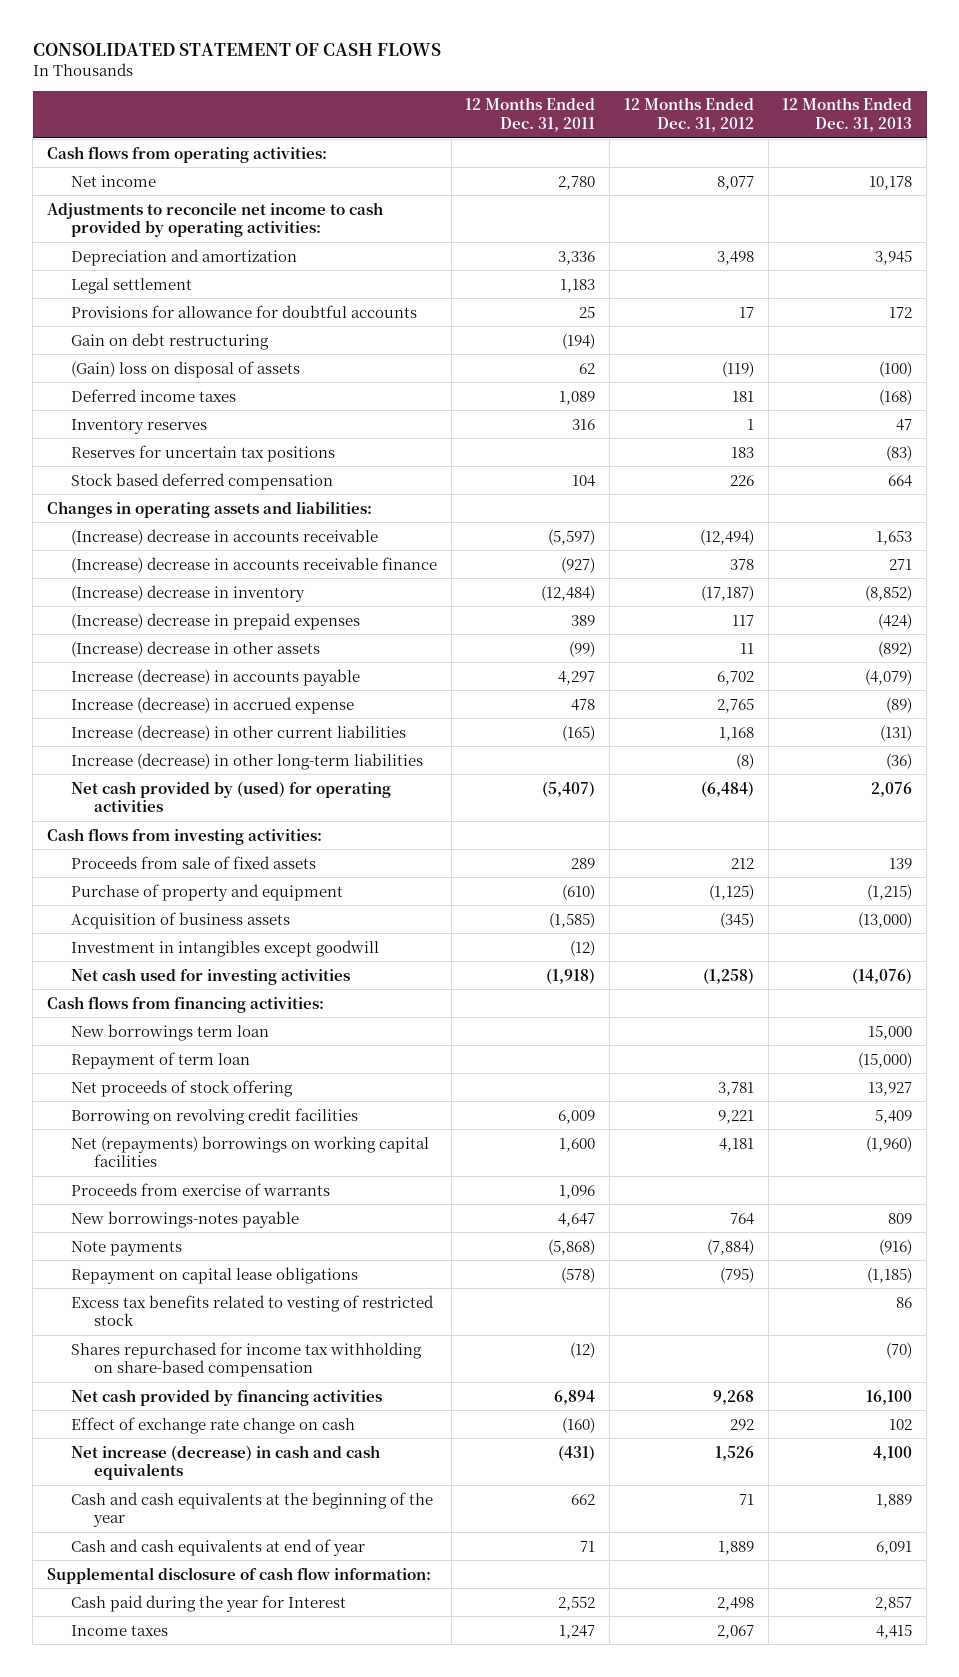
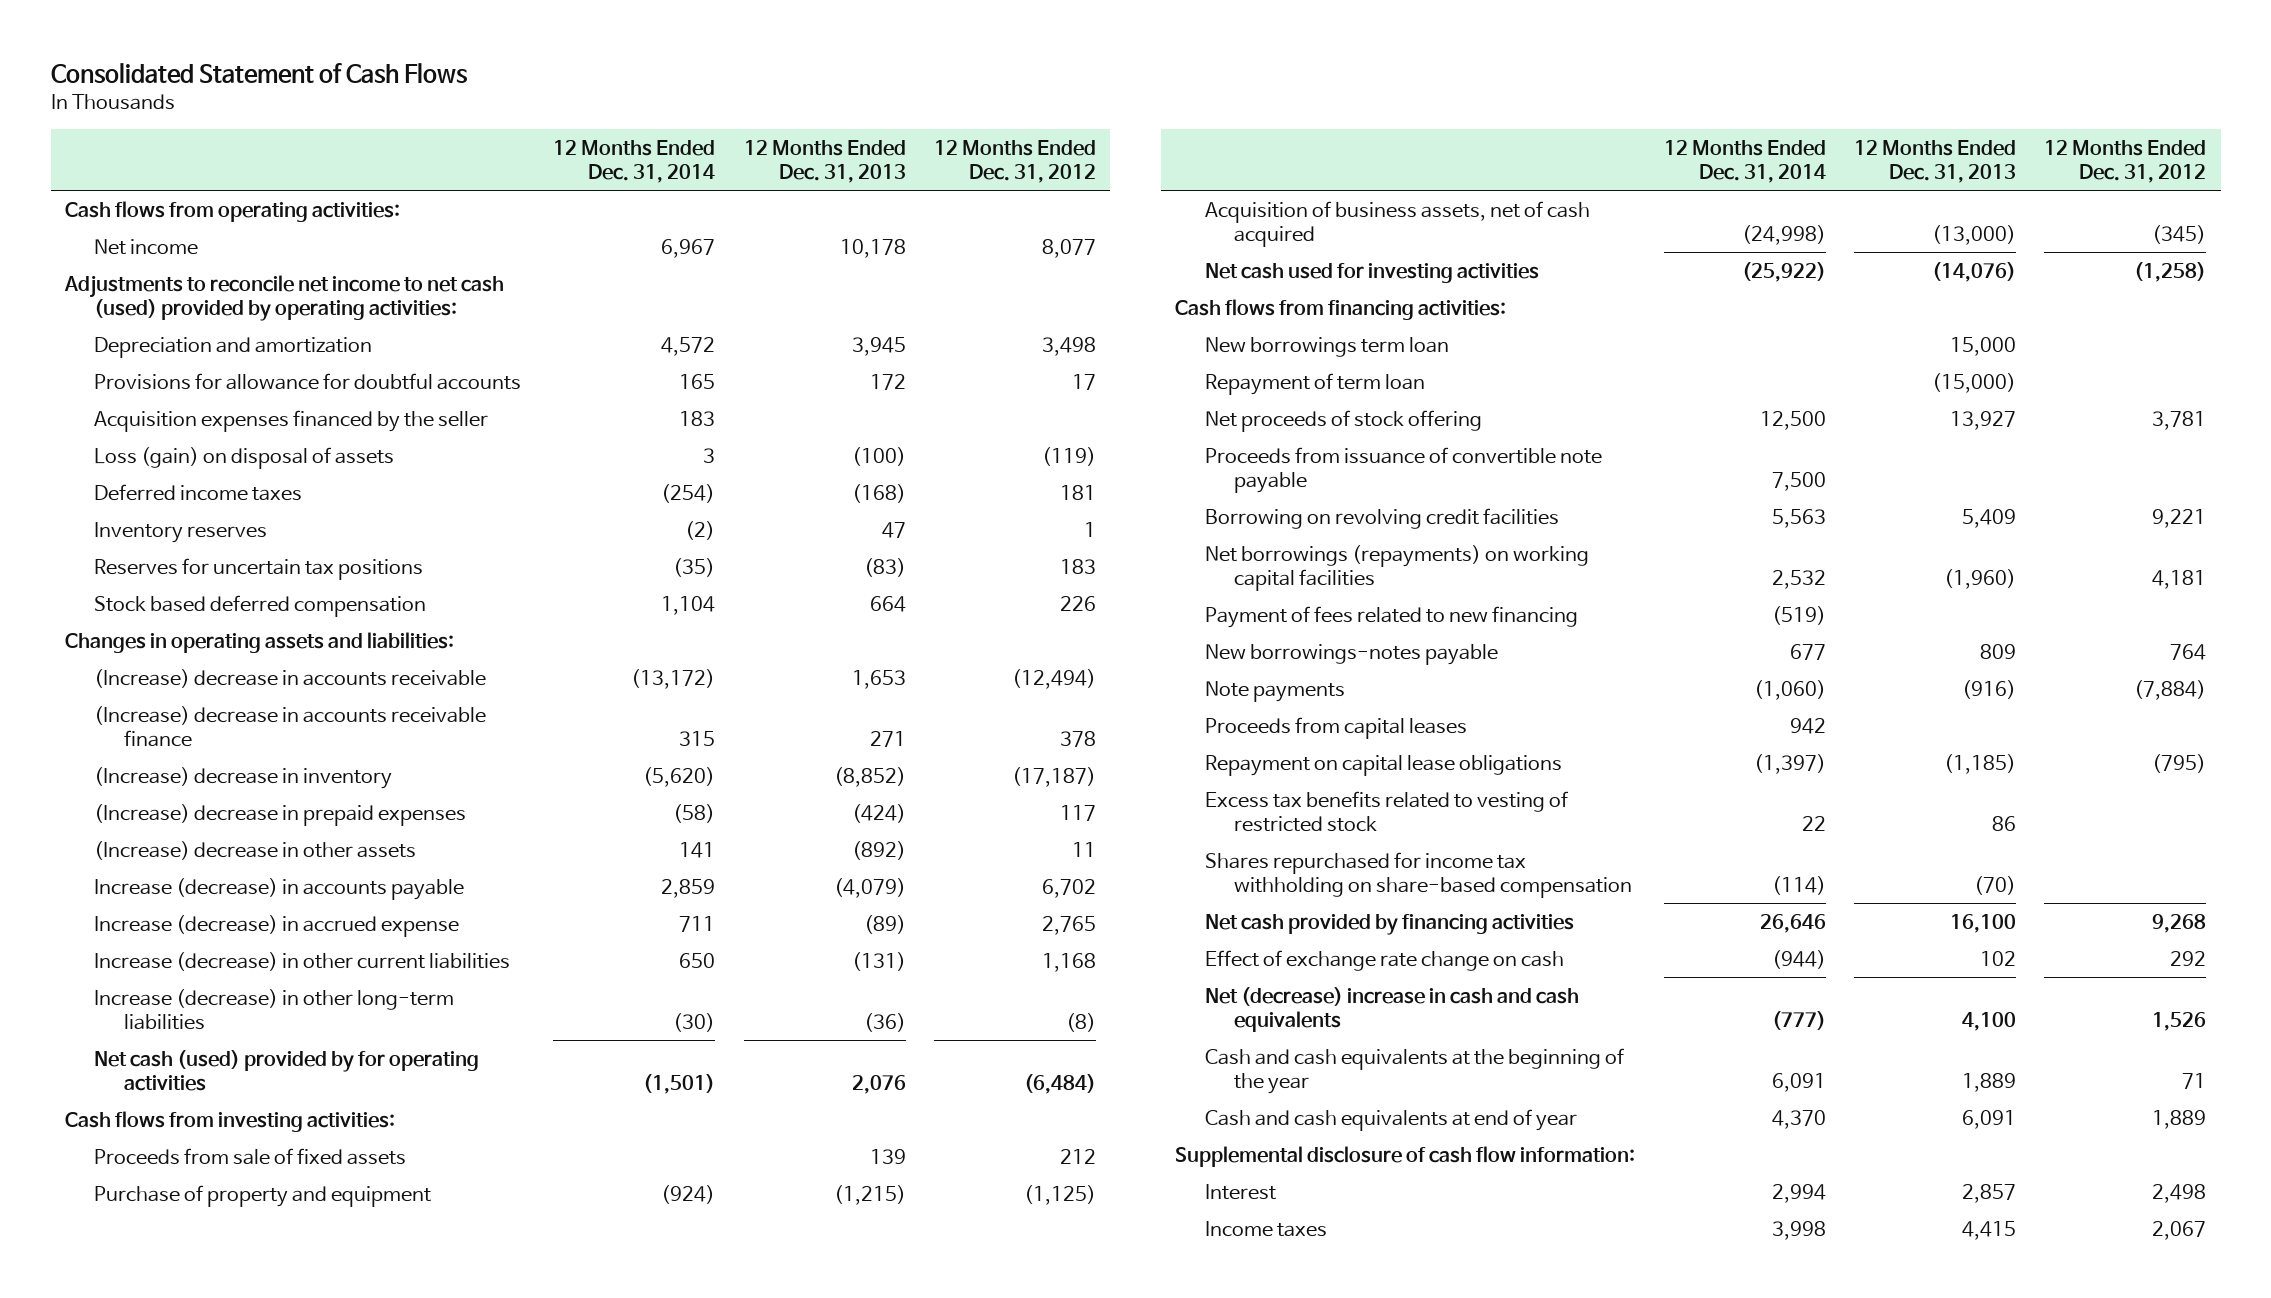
[32,42,441,56] CONSOLIDATED STATEMENT OF CASH FLOWS -> [50,62,468,84] Consolidated Statement of Cash Flows
[465,97,596,132] 12 Months Ended Dec. 31, 2011 -> none
none -> [553,140,716,184] 12 Months Ended Dec. 31, 2014
[47,201,384,238] Adjustments to reconcile net income to cash provided by operating activities: -> [63,274,504,321] Adjustments to reconcile net income to net cash (used) provided by operating activities:
[70,277,192,294] Legal settlement -> none
[70,332,269,350] Gain on debt restructuring -> none
none -> [94,409,489,432] Acquisition expenses financed by the seller
[70,360,300,378] (Gain) loss on disposal of assets -> [94,446,395,469] Loss (gain) on disposal of assets
[70,780,391,813] Net cash provided by (used) for operating activities -> [94,1049,480,1091] Net cash (used) provided by for operating activities
[70,939,379,957] Investment in intangibles except goodwill -> none
[70,911,290,929] Acquisition of business assets -> [1204,200,1590,247] Acquisition of business assets, net of cash acquired
none -> [1204,446,1602,493] Proceeds from issuance of convertible note payable
[70,1182,330,1196] Proceeds from exercise of warrants -> none
[70,1135,429,1168] Net (repayments) borrowings on working capital facilities -> [1204,544,1589,591] Net borrowings (repayments) on working capital facilities
none -> [1204,605,1578,628] Payment of fees related to new financing
none -> [1204,716,1467,739] Proceeds from capital leases
[70,1444,380,1481] Net increase (decrease) in cash and cash equivalents -> [1204,986,1579,1032] Net (decrease) increase in cash and cash equivalents
[70,1594,346,1612] Cash paid during the year for Interest -> [1204,1183,1276,1200] Interest

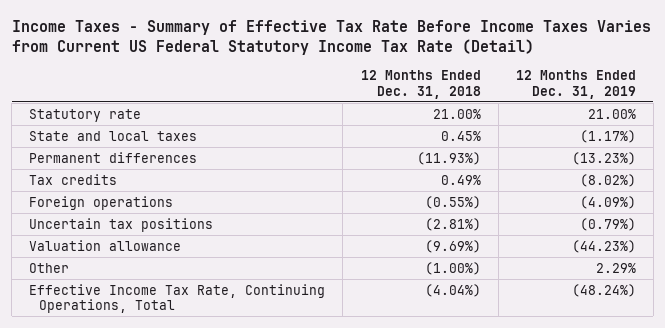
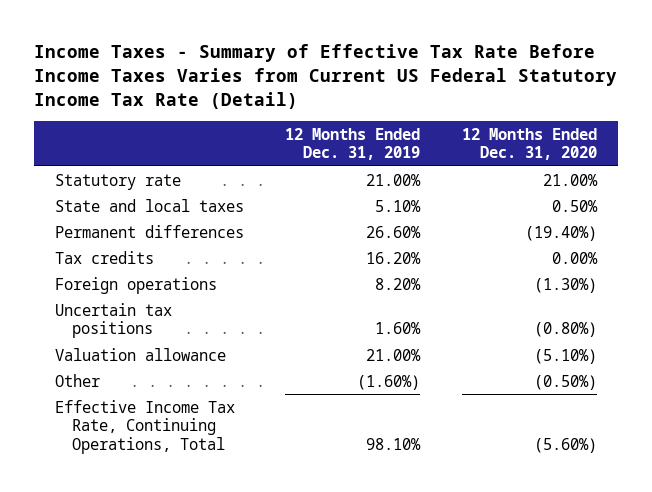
[360,70,481,99] 12 Months Ended Dec. 31, 2018 -> none
none -> [462,127,598,161] 12 Months Ended Dec. 31, 2020
[579,129,636,143] (1.17%) -> [375,199,422,212] 5.10%
[571,151,636,165] (13.23%) -> [366,225,422,238] 26.60%
[579,173,636,187] (8.02%) -> [366,251,422,264] 16.20%
[579,195,636,209] (4.09%) -> [375,277,422,290] 8.20%
[579,217,636,231] (0.79%) -> [375,322,422,335] 1.60%
[571,239,636,253] (44.23%) -> [366,348,422,361] 21.00%
[595,262,636,273] 2.29% -> [357,374,421,390] (1.60%)
[571,283,636,297] (48.24%) -> [366,438,422,451] 98.10%

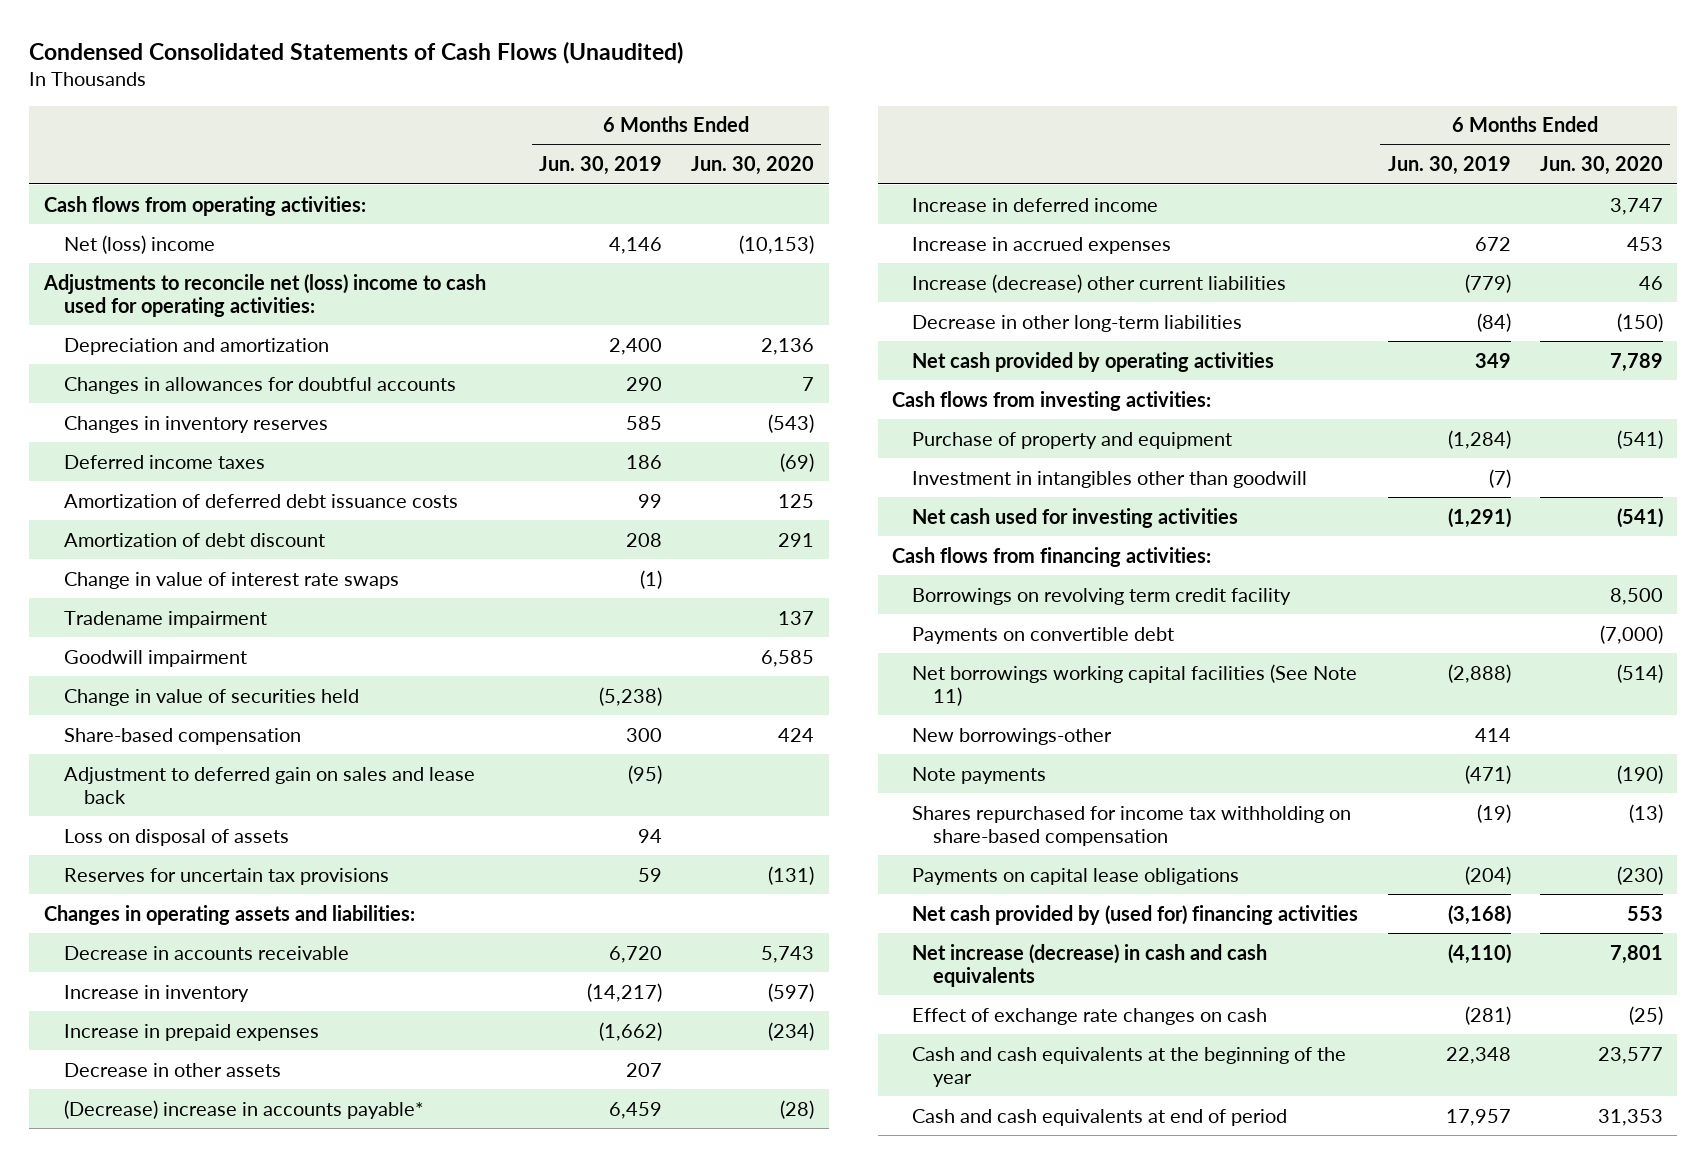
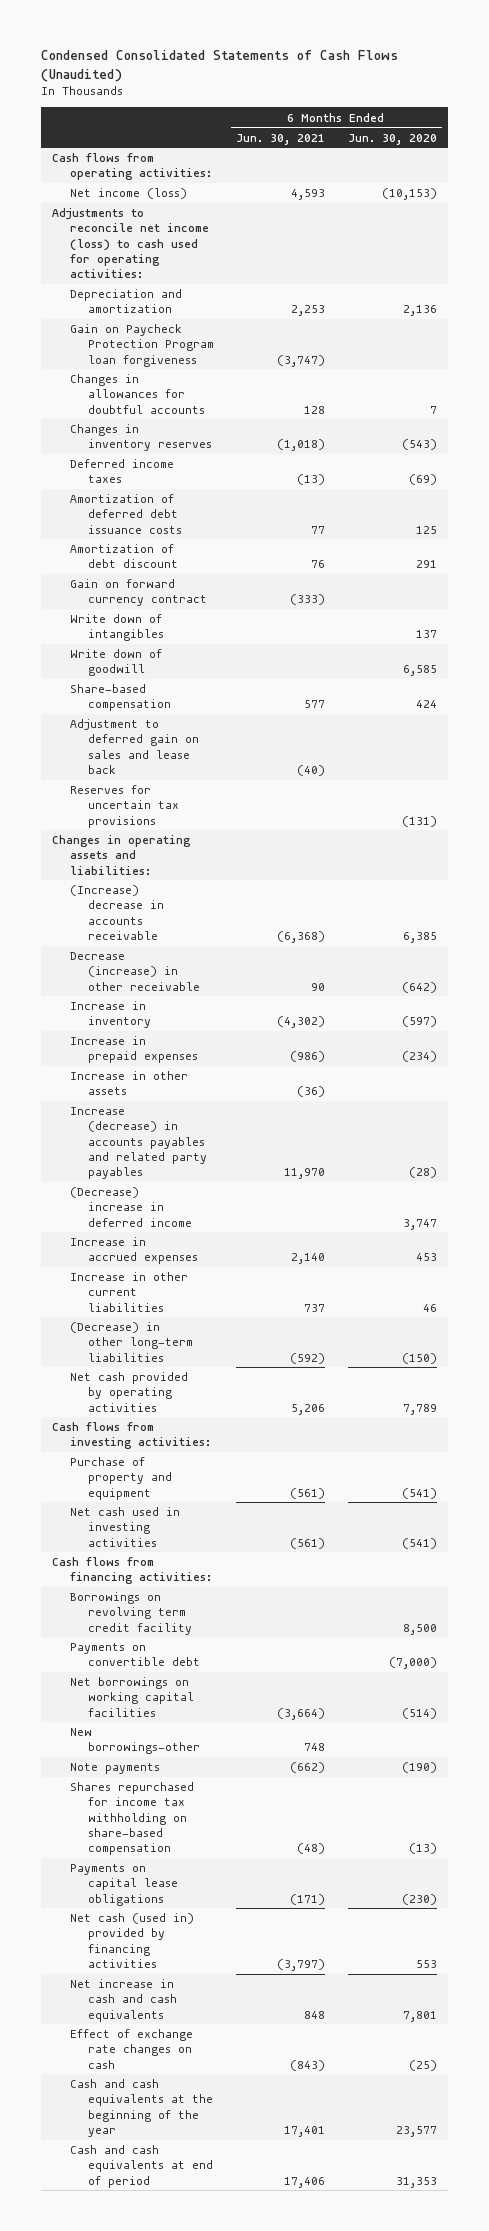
[538,156,662,176] Jun. 30, 2019 -> none
none -> [236,133,326,145] Jun. 30, 2021
[63,234,215,254] Net (loss) income -> [70,188,188,200] Net income (loss)
[42,273,486,317] Adjustments to reconcile net (loss) income to cash used for operating activities: -> [52,208,210,278] Adjustments to reconcile net income (loss) to cash used for operating activities:
none -> [70,324,214,367] Gain on Paycheck Protection Program loan forgiveness
[63,571,399,589] Change in value of interest rate swaps -> none
[63,688,359,706] Change in value of securities held -> none
none -> [70,579,207,607] Gain on forward currency contract
[63,610,267,628] Tradename impairment -> [70,614,164,642] Write down of intangibles
[63,649,247,667] Goodwill impairment -> [70,649,163,677] Write down of goodwill
[63,828,289,846] Loss on disposal of assets -> none
[63,945,349,960] Decrease in accounts receivable -> [70,885,164,940] (Increase) decrease in accounts receivable
[761,945,815,963] 5,743 -> [402,931,437,943] 6,385
none -> [70,952,200,991] Decrease (increase) in other receivable
[63,1062,281,1077] Decrease in other assets -> [70,1071,189,1096] Increase in other assets
[63,1099,424,1119] (Decrease) increase in accounts payable* -> [70,1107,207,1179] Increase (decrease) in accounts payables and related party payables
[912,197,1159,212] Increase in deferred income -> [70,1187,192,1227] (Decrease) increase in deferred income
[912,273,1287,293] Increase (decrease) other current liabilities -> [70,1272,189,1312] Increase in other current liabilities
[912,314,1243,332] Decrease in other long-term liabilities -> [70,1322,193,1362] (Decrease) in other long-term liabilities
[912,470,1308,488] Investment in intangibles other than goodwill -> none
[912,507,1239,528] Net cash used for investing activities -> [70,1507,181,1547] Net cash used in investing activities
[912,663,1358,706] Net borrowings working capital facilities (See Note 11) -> [70,1677,194,1717] Net borrowings on working capital facilities
[912,904,1359,925] Net cash provided by (used for) financing activities -> [70,1913,195,1968] Net cash (used in) provided by financing activities
[912,943,1268,987] Net increase (decrease) in cash and cash equivalents -> [70,1979,177,2022] Net increase in cash and cash equivalents

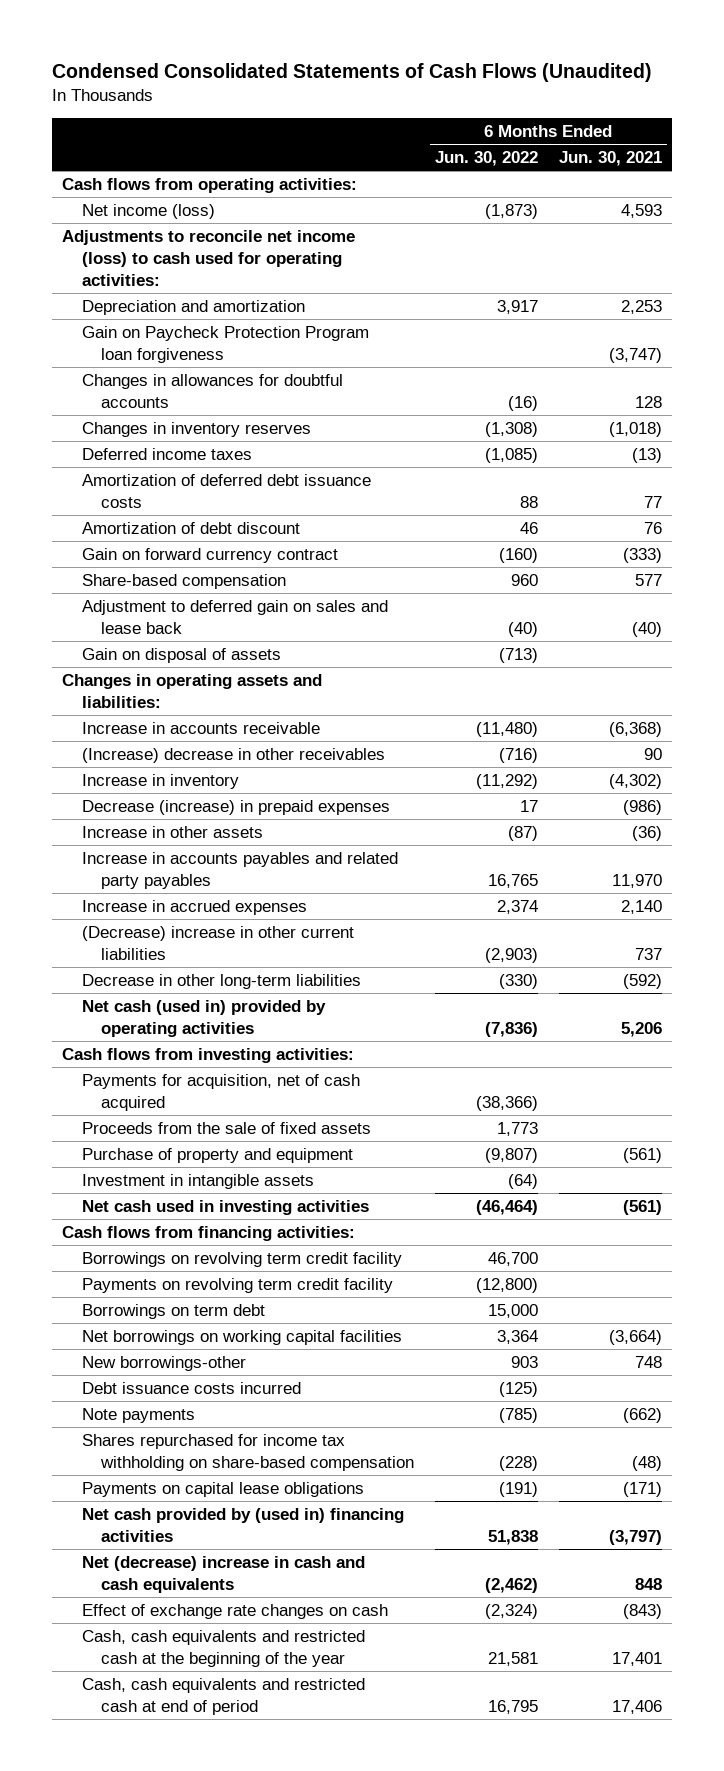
[347,133,437,145] Jun. 30, 2020 -> none
none -> [435,150,539,166] Jun. 30, 2022
[70,614,164,642] Write down of intangibles -> none
[70,649,163,677] Write down of goodwill -> none
[70,785,179,828] Reserves for uncertain tax provisions -> none
none -> [81,647,281,663] Gain on disposal of assets
[70,885,164,940] (Increase) decrease in accounts receivable -> [81,721,320,734] Increase in accounts receivable
[70,952,200,991] Decrease (increase) in other receivable -> [81,747,385,763] (Increase) decrease in other receivables
[70,1036,198,1064] Increase in prepaid expenses -> [81,799,390,815] Decrease (increase) in prepaid expenses
[70,1187,192,1227] (Decrease) increase in deferred income -> none
[70,1107,207,1179] Increase (decrease) in accounts payables and related party payables -> [81,851,398,889] Increase in accounts payables and related party payables
[70,1272,189,1312] Increase in other current liabilities -> [81,925,354,960] (Decrease) increase in other current liabilities
[70,1322,193,1362] (Decrease) in other long-term liabilities -> [81,973,361,989] Decrease in other long-term liabilities
[70,1372,189,1412] Net cash provided by operating activities -> [81,999,326,1037] Net cash (used in) provided by operating activities
none -> [81,1073,360,1111] Payments for acquisition, net of cash acquired
none -> [81,1121,371,1134] Proceeds from the sale of fixed assets
none -> [81,1173,314,1189] Investment in intangible assets
[70,1643,200,1667] Payments on convertible debt -> none
none -> [81,1277,393,1293] Payments on revolving term credit facility
none -> [81,1303,265,1319] Borrowings on term debt
none -> [81,1381,301,1394] Debt issuance costs incurred
[70,1913,195,1968] Net cash (used in) provided by financing activities -> [81,1507,404,1542] Net cash provided by (used in) financing activities
[70,1979,177,2022] Net increase in cash and cash equivalents -> [81,1555,365,1593] Net (decrease) increase in cash and cash equivalents
[70,2079,213,2137] Cash and cash equivalents at the beginning of the year -> [81,1629,365,1667] Cash, cash equivalents and restricted cash at the beginning of the year
[70,2145,213,2188] Cash and cash equivalents at end of period -> [81,1677,365,1715] Cash, cash equivalents and restricted cash at end of period

